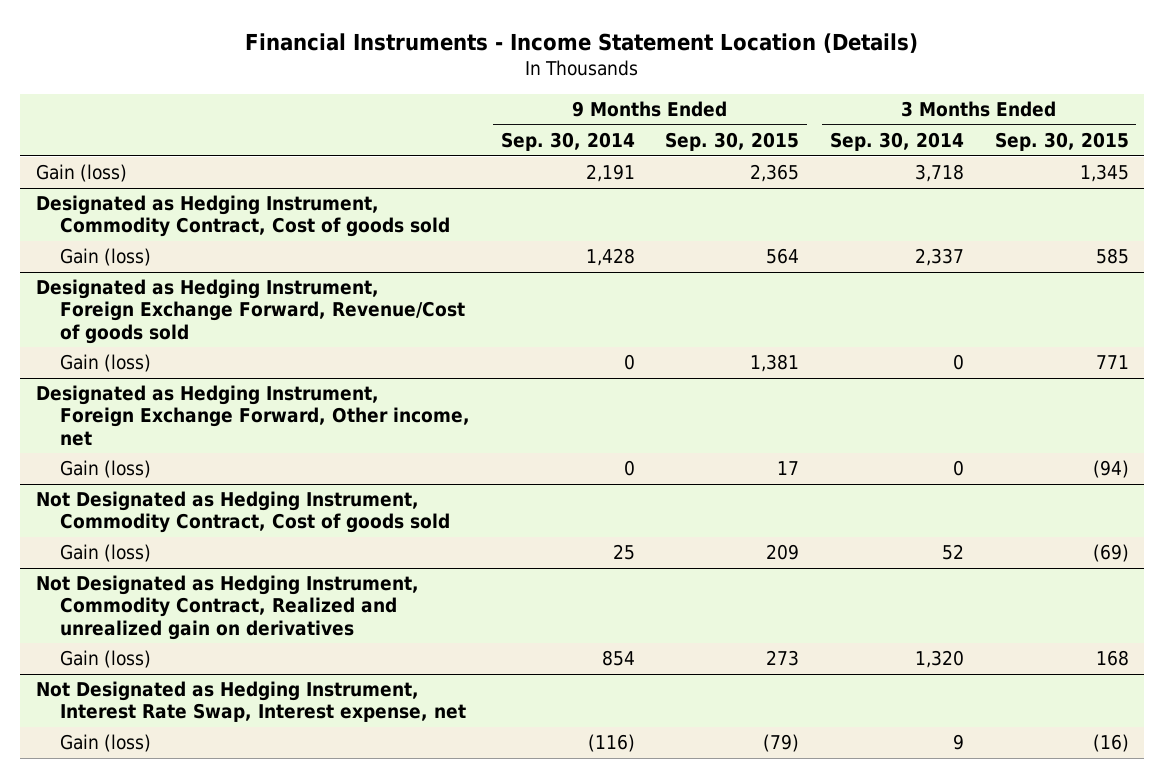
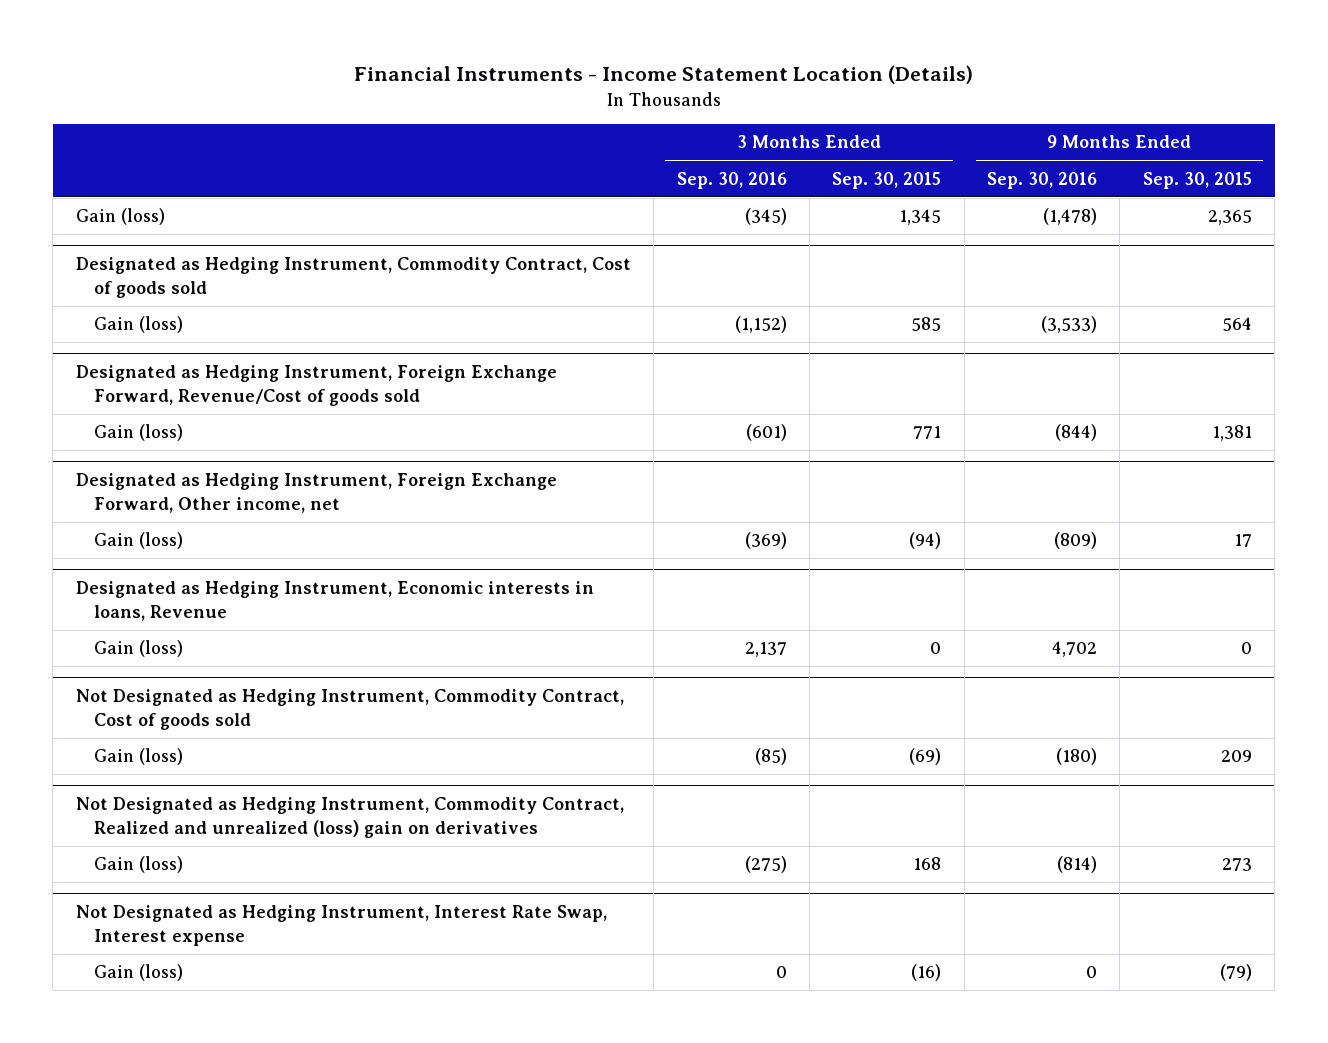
[500,132,635,152] Sep. 30, 2014 -> none
[829,132,964,152] Sep. 30, 2014 -> none
none -> [676,171,787,189] Sep. 30, 2016
none -> [987,171,1098,189] Sep. 30, 2016
none -> [75,581,594,621] Designated as Hedging Instrument, Economic interests in loans, Revenue
none -> [94,640,184,658] Gain (loss)
[35,575,419,640] Not Designated as Hedging Instrument, Commodity Contract, Realized and unrealized gain on derivatives -> [75,797,624,838] Not Designated as Hedging Instrument, Commodity Contract, Realized and unrealized (loss) gain on derivatives
[35,681,466,723] Not Designated as Hedging Instrument, Interest Rate Swap, Interest expense, net -> [75,905,607,946] Not Designated as Hedging Instrument, Interest Rate Swap, Interest expense

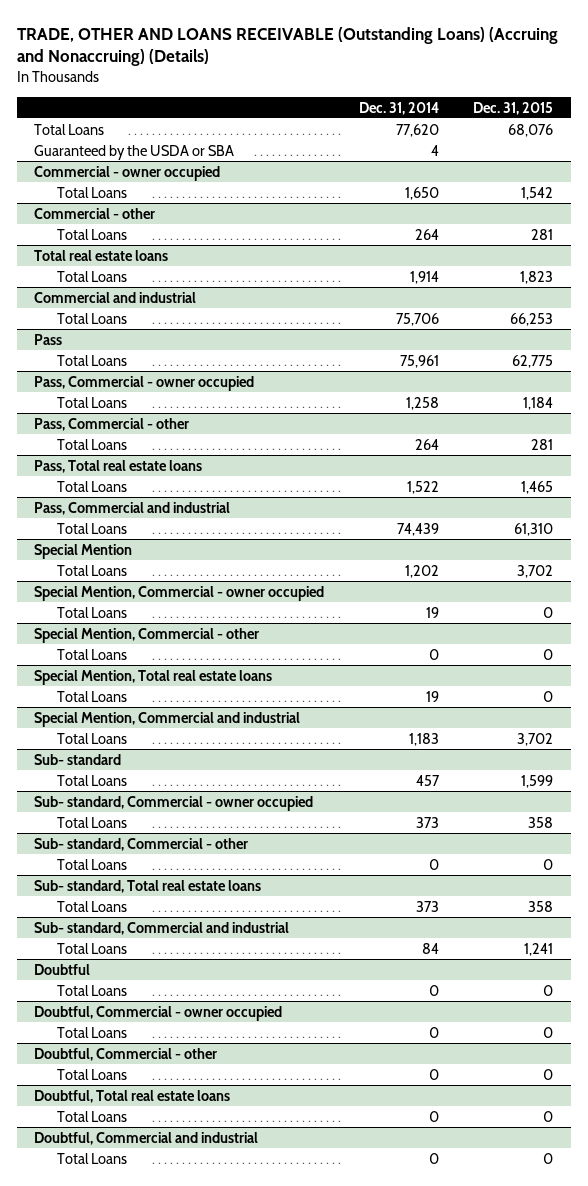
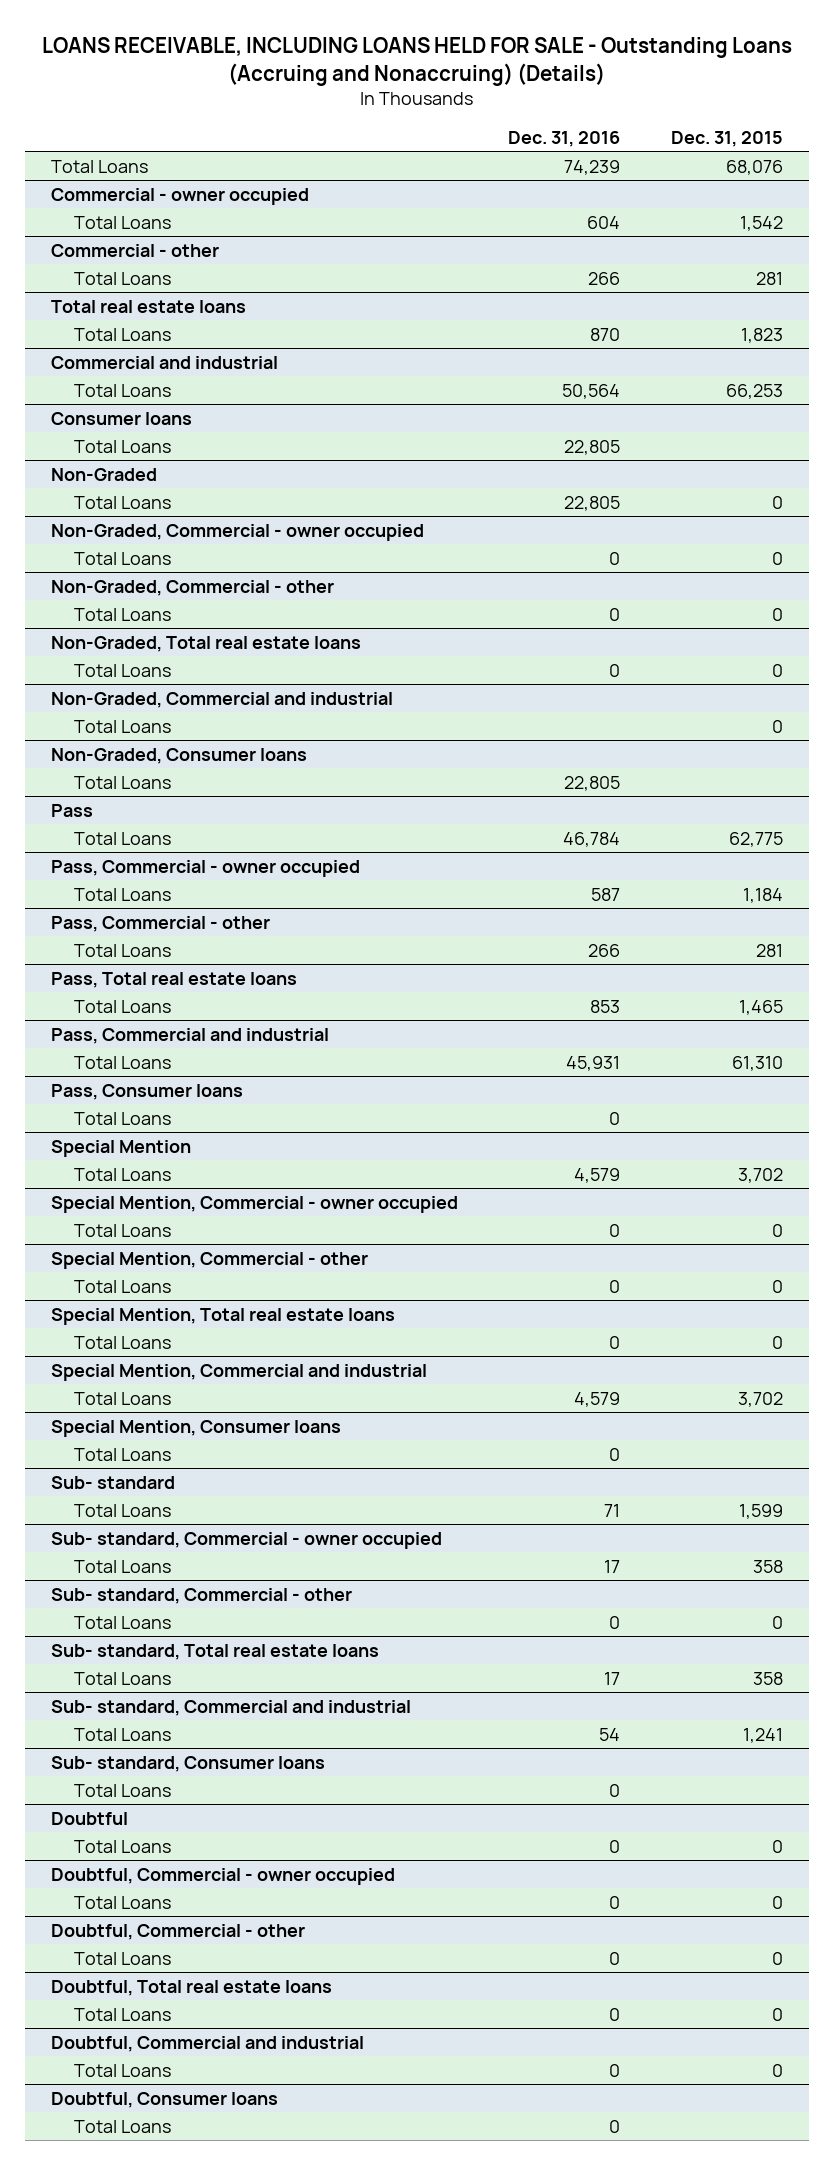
[16,26,558,67] TRADE, OTHER AND LOANS RECEIVABLE (Outstanding Loans) (Accruing and Nonaccruing) (Details) -> [41,37,792,86] LOANS RECEIVABLE, INCLUDING LOANS HELD FOR SALE - Outstanding Loans (Accruing and Nonaccruing) (Details)
[358,101,439,115] Dec. 31, 2014 -> none
none -> [508,130,621,147] Dec. 31, 2016
[34,144,235,160] Guaranteed by the USDA or SBA -> none
none -> [50,411,192,425] Consumer loans
none -> [73,439,171,453] Total Loans
none -> [50,467,157,481] Non-Graded
none -> [73,495,171,509] Total Loans
none -> [50,523,424,541] Non-Graded, Commercial - owner occupied
none -> [73,551,171,565] Total Loans
none -> [50,579,334,596] Non-Graded, Commercial - other
none -> [73,607,171,621] Total Loans
none -> [50,635,361,652] Non-Graded, Total real estate loans
none -> [73,663,171,677] Total Loans
none -> [50,691,393,708] Non-Graded, Commercial and industrial
none -> [73,719,171,733] Total Loans
none -> [50,747,307,764] Non-Graded, Consumer loans
none -> [73,775,171,789] Total Loans
none -> [50,1083,243,1100] Pass, Consumer loans
none -> [73,1111,171,1125] Total Loans
none -> [50,1419,341,1437] Special Mention, Consumer loans
none -> [73,1447,171,1461] Total Loans
none -> [50,1755,325,1772] Sub- standard, Consumer loans
none -> [73,1783,171,1797] Total Loans
none -> [50,2091,278,2108] Doubtful, Consumer loans
none -> [73,2119,171,2133] Total Loans

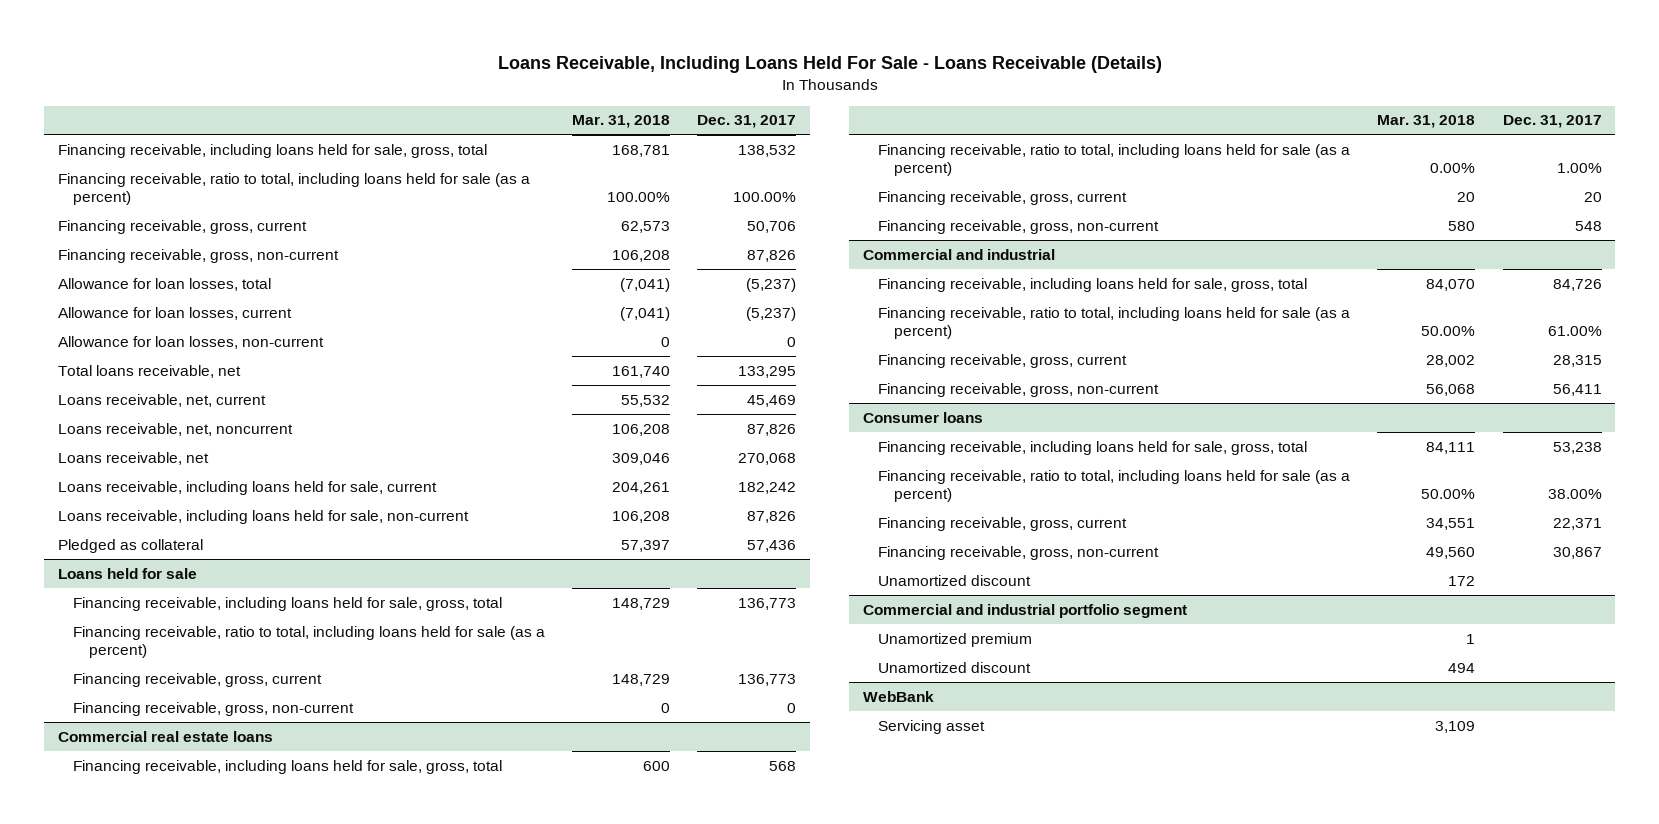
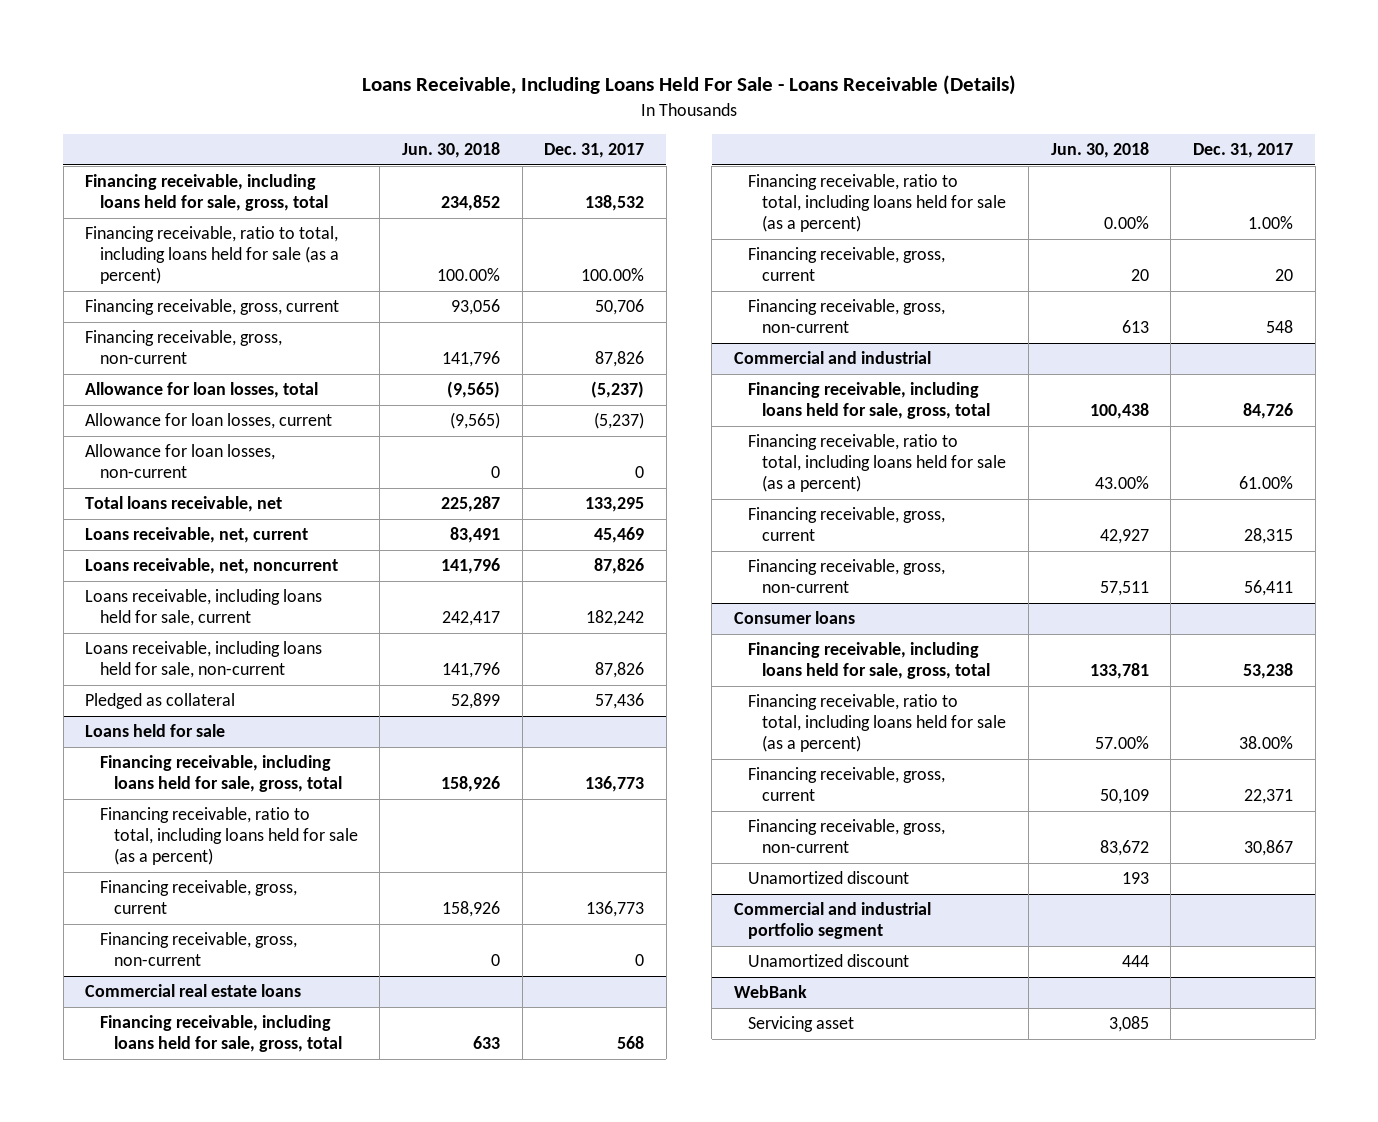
[572,115,671,129] Mar. 31, 2018 -> none
none -> [401,142,500,159] Jun. 30, 2018
[57,451,209,465] Loans receivable, net -> none
[878,632,1033,647] Unamortized premium -> none

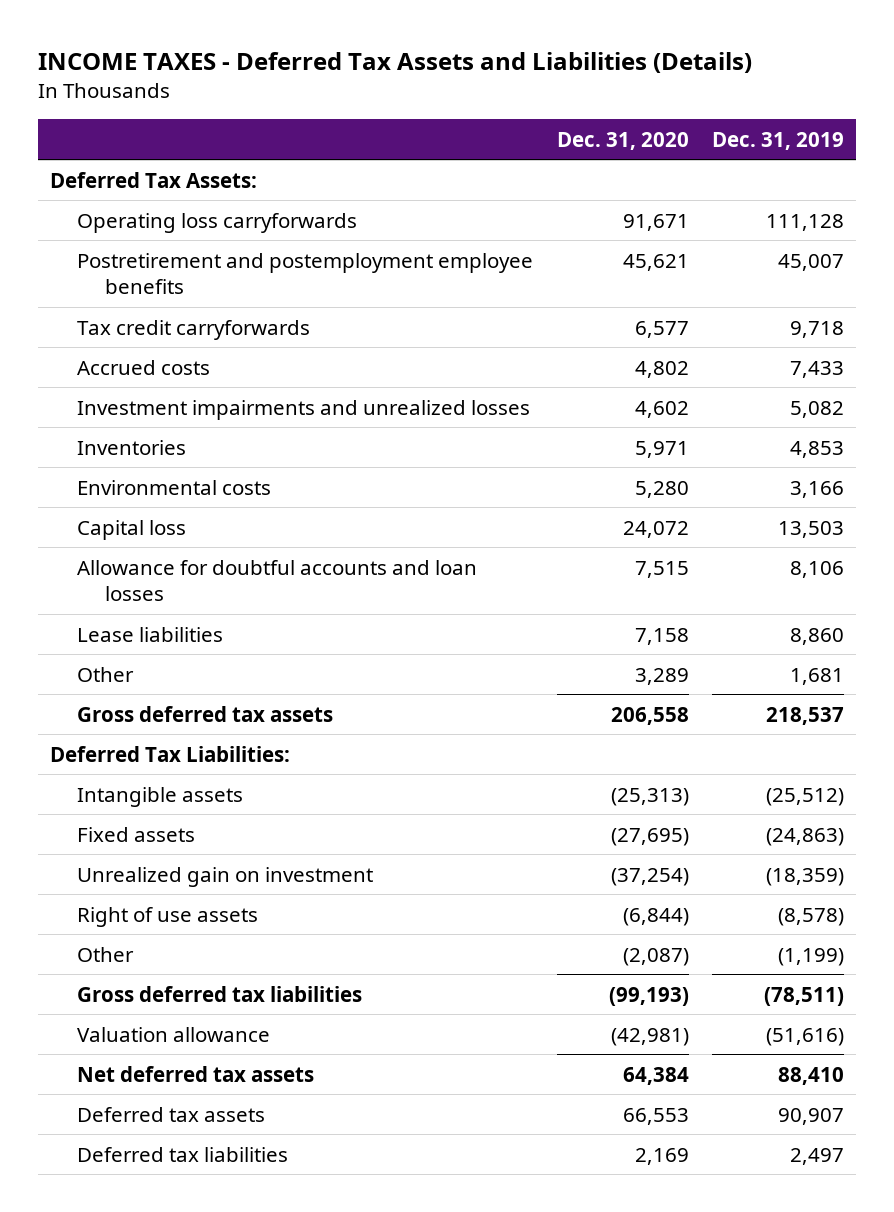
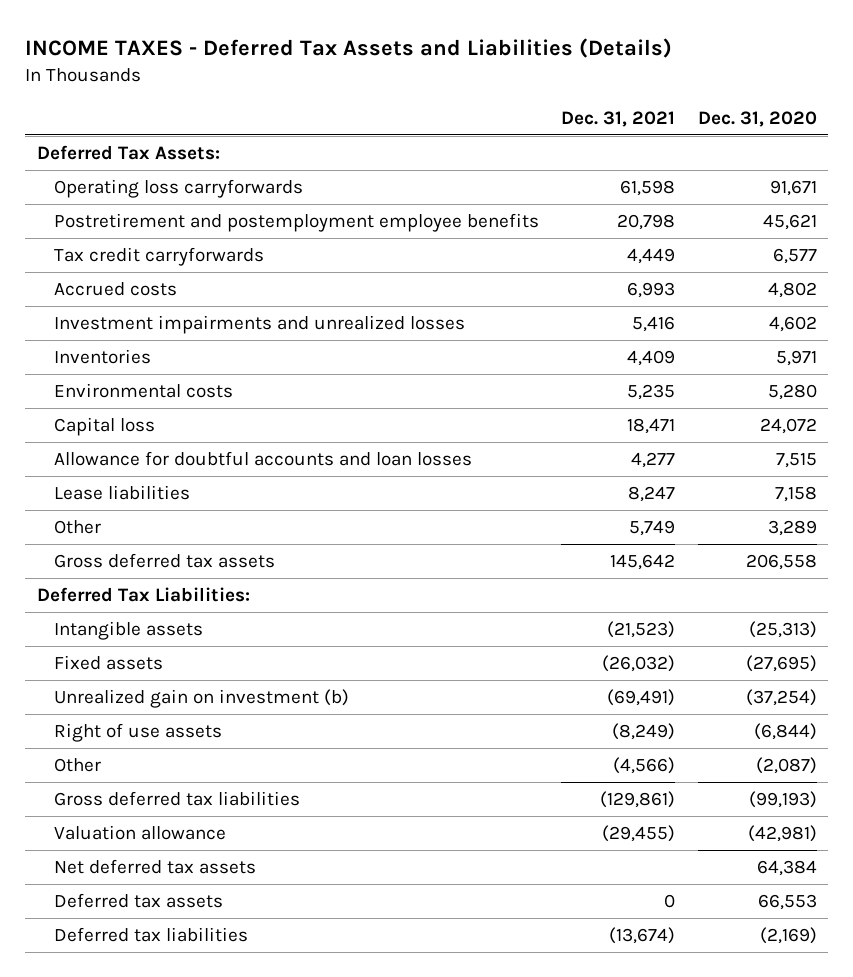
[711,131,844,150] Dec. 31, 2019 -> none
none -> [561,110,676,127] Dec. 31, 2021
[77,866,374,887] Unrealized gain on investment -> [53,689,349,709] Unrealized gain on investment (b)
[634,1147,689,1165] 2,169 -> [759,927,817,945] (2,169)

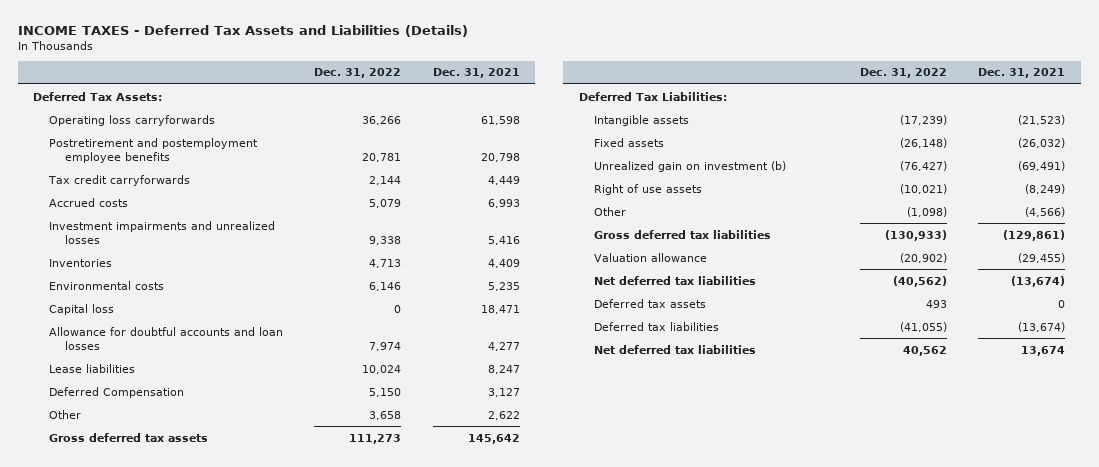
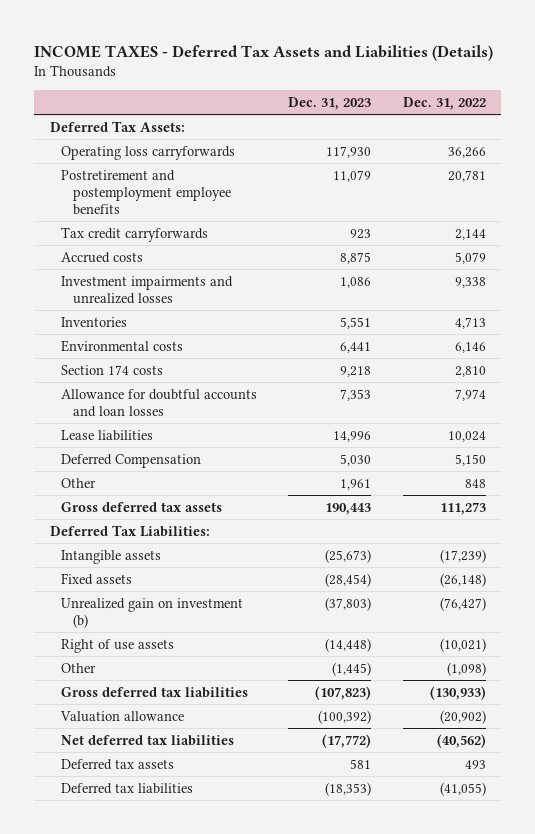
[432,68,520,79] Dec. 31, 2021 -> none
none -> [288,97,372,111] Dec. 31, 2023
[48,303,114,315] Capital loss -> none
none -> [61,364,164,375] Section 174 costs
[369,410,402,420] 3,658 -> [464,478,486,488] 848
[594,344,757,354] Net deferred tax liabilities -> none

